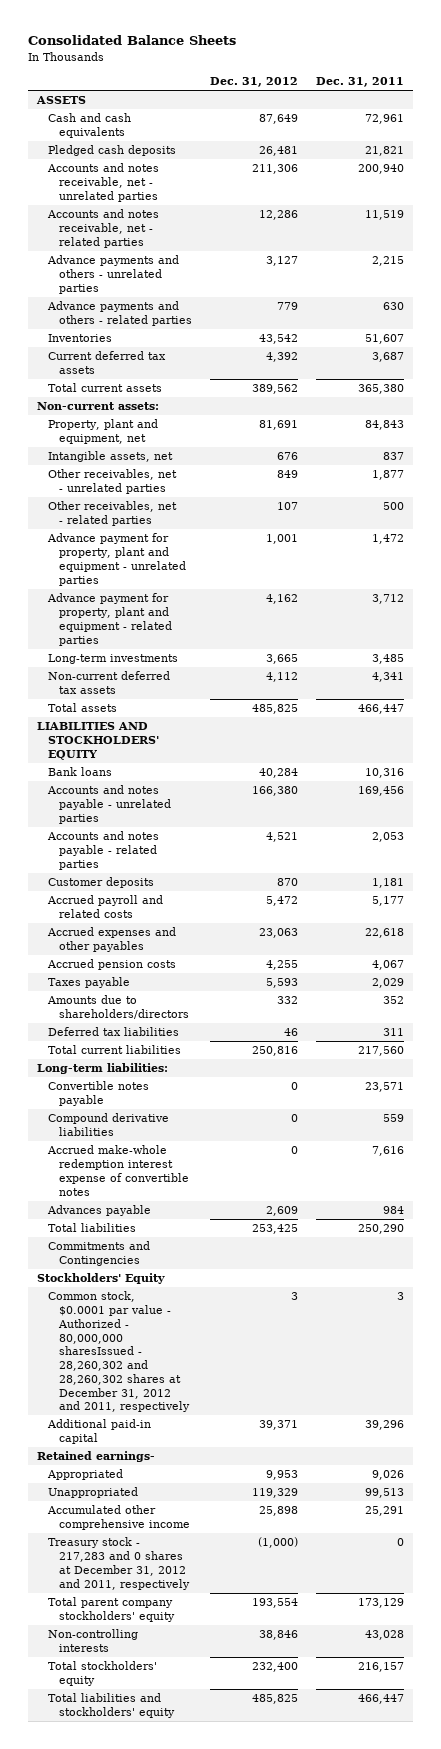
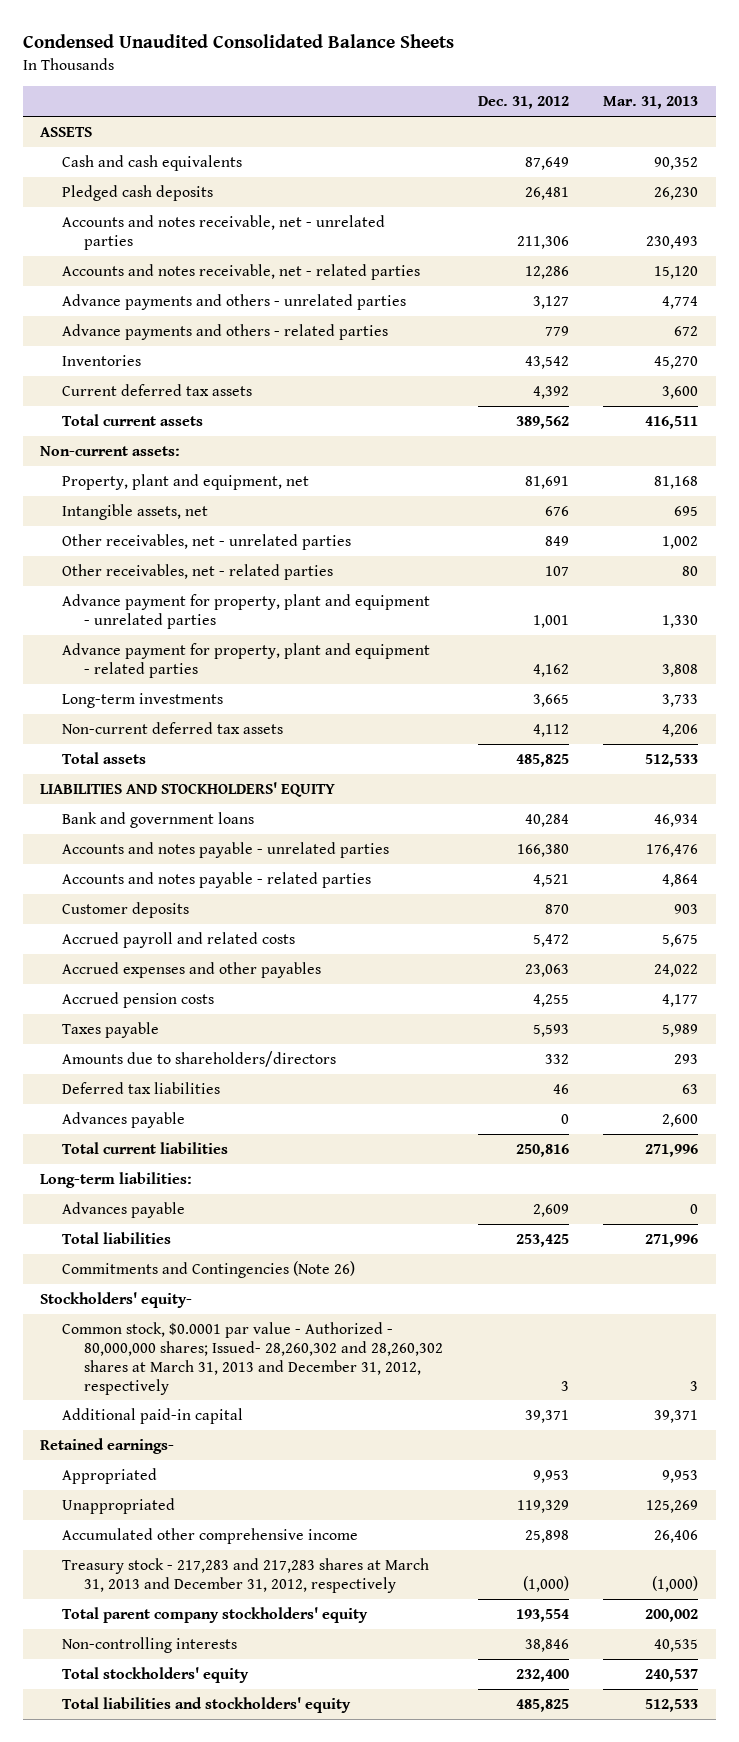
[28,35,237,46] Consolidated Balance Sheets -> [22,34,454,49] Condensed Unaudited Consolidated Balance Sheets
[315,76,404,87] Dec. 31, 2011 -> none
none -> [603,96,699,110] Mar. 31, 2013
[48,767,113,777] Bank loans -> [62,811,255,828] Bank and government loans
none -> [62,1111,186,1128] Advances payable
[48,1081,150,1107] Convertible notes payable -> none
[48,1113,170,1137] Compound derivative liabilities -> none
[47,1145,190,1196] Accrued make-whole redemption interest expense of convertible notes -> none
[48,1241,151,1267] Commitments and Contingencies -> [62,1260,356,1278] Commitments and Contingencies (Note 26)
[36,1273,165,1285] Stockholders' Equity -> [40,1291,193,1308] Stockholders' equity-
[48,1291,191,1413] Common stock, $0.0001 par value - Authorized - 80,000,000 sharesIssued - 28,260,302 and 28,260,302 shares at December 31, 2012 and 2011, respectively -> [62,1321,443,1395] Common stock, $0.0001 par value - Authorized - 80,000,000 shares; Issued- 28,260,302 and 28,260,302 shares at March 31, 2013 and December 31, 2012, respectively
[48,1537,191,1590] Treasury stock - 217,283 and 0 shares at December 31, 2012 and 2011, respectively -> [62,1557,430,1593] Treasury stock - 217,283 and 217,283 shares at March 31, 2013 and December 31, 2012, respectively

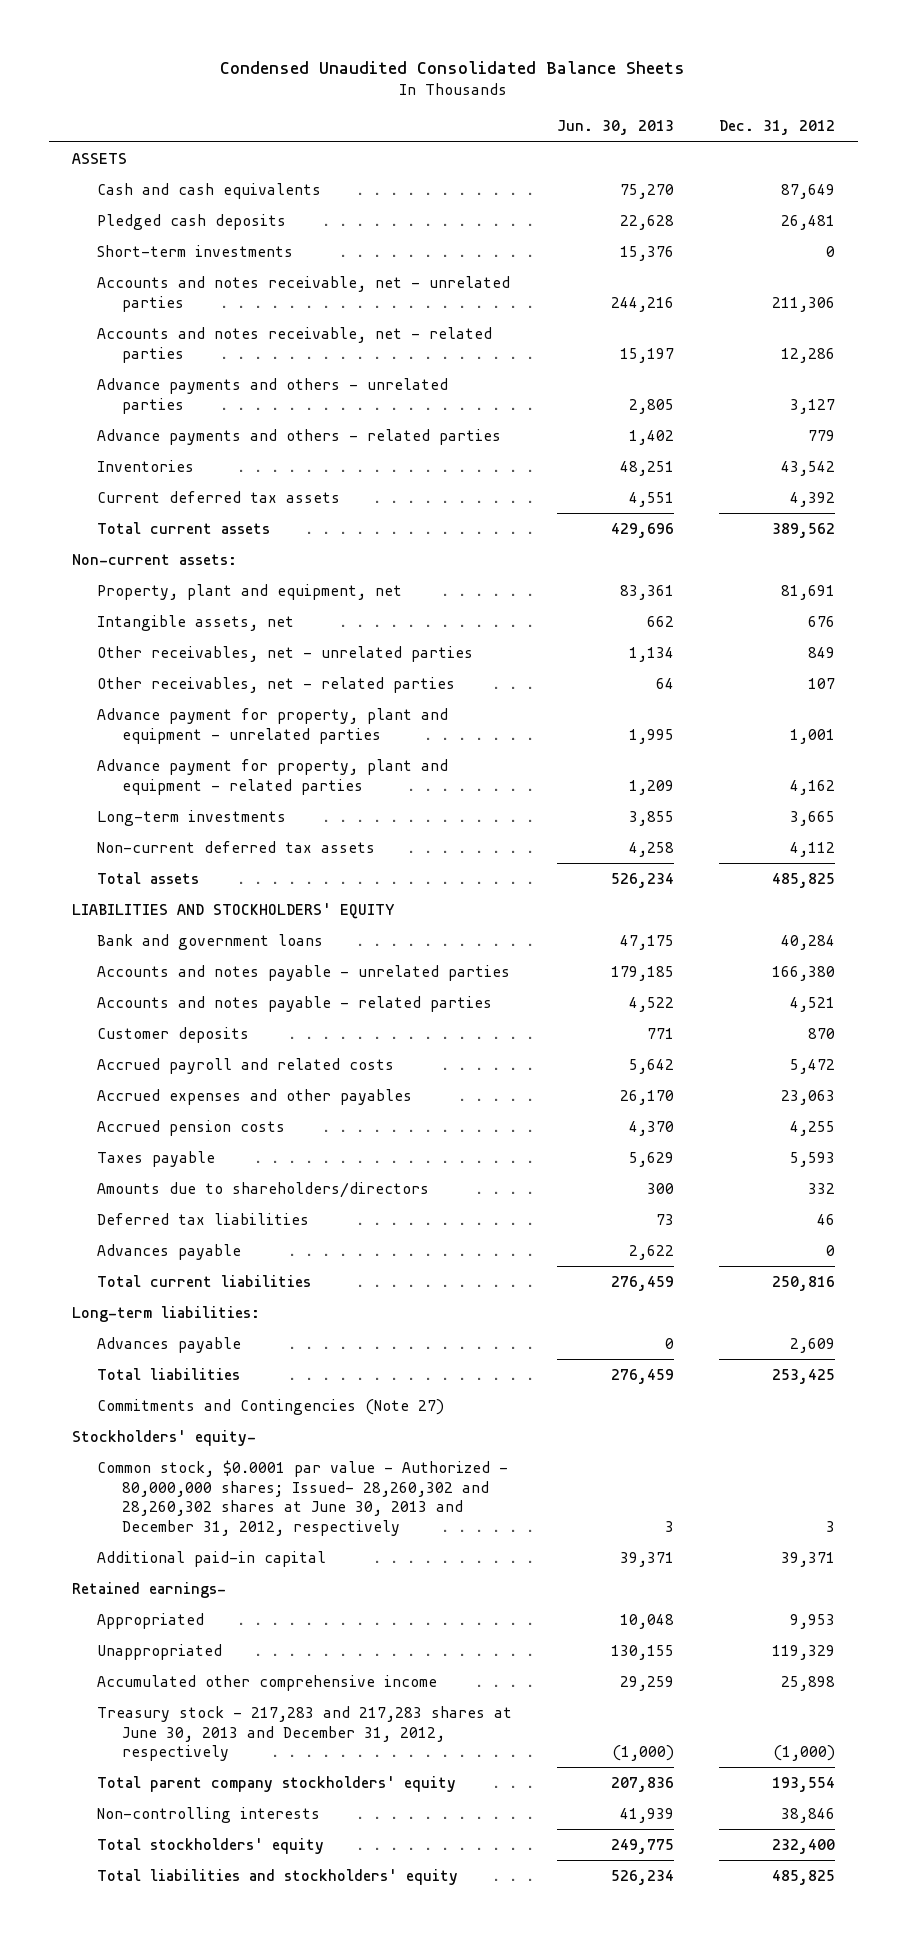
[603,96,699,110] Mar. 31, 2013 -> none
none -> [556,120,674,136] Jun. 30, 2013
none -> [96,244,293,257] Short-term investments
[62,1260,356,1278] Commitments and Contingencies (Note 26) -> [96,1398,444,1415] Commitments and Contingencies (Note 27)
[62,1321,443,1395] Common stock, $0.0001 par value - Authorized - 80,000,000 shares; Issued- 28,260,302 and 28,260,302 shares at March 31, 2013 and December 31, 2012, respectively -> [96,1459,508,1536] Common stock, $0.0001 par value - Authorized - 80,000,000 shares; Issued- 28,260,302 and 28,260,302 shares at June 30, 2013 and December 31, 2012, respectively
[62,1557,430,1593] Treasury stock - 217,283 and 217,283 shares at March 31, 2013 and December 31, 2012, respectively -> [96,1705,512,1762] Treasury stock - 217,283 and 217,283 shares at June 30, 2013 and December 31, 2012, respectively

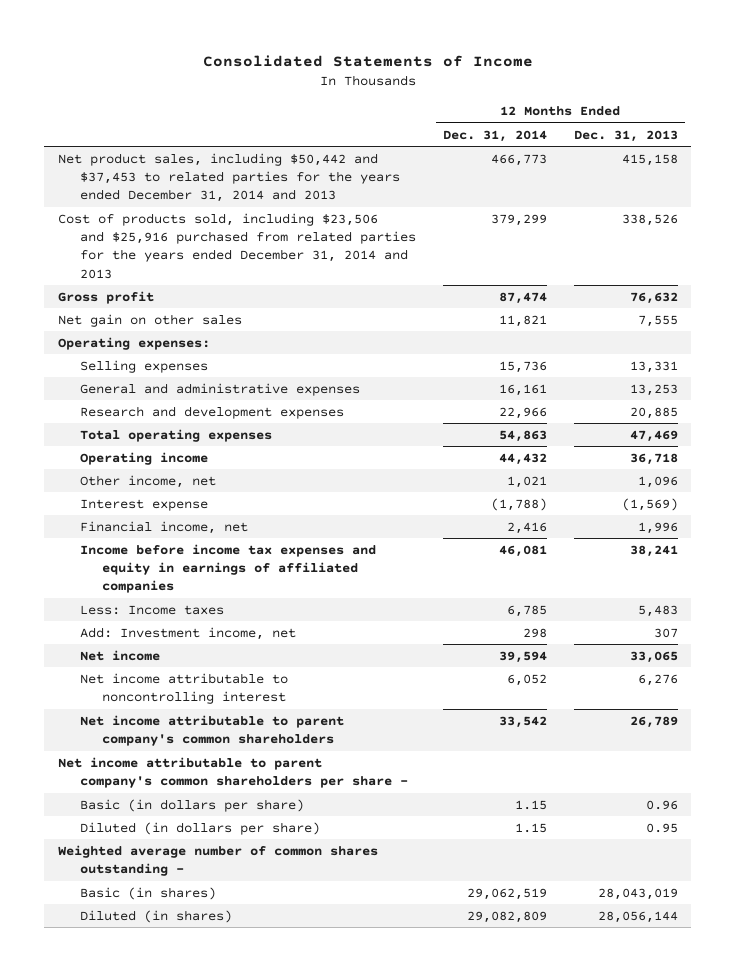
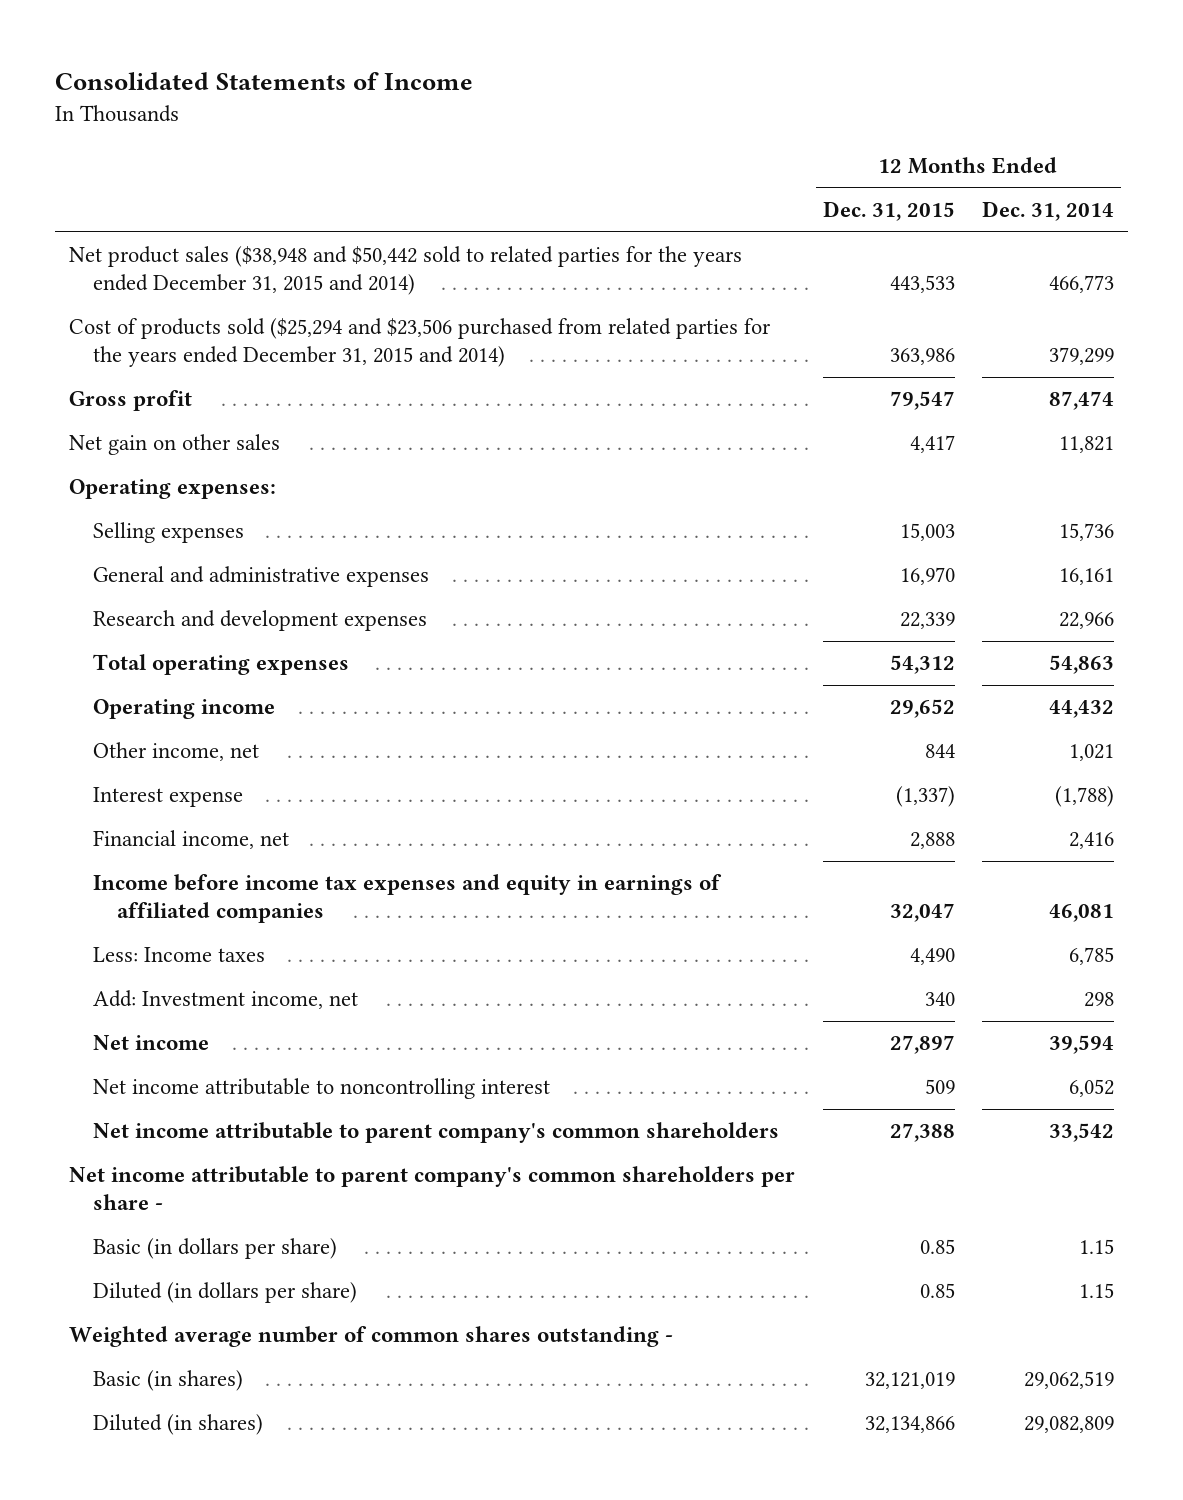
[573,129,678,142] Dec. 31, 2013 -> none
none -> [822,200,955,221] Dec. 31, 2015
[57,152,400,203] Net product sales, including $50,442 and $37,453 to related parties for the years ended December 31, 2014 and 2013 -> [69,246,743,295] Net product sales ($38,948 and $50,442 sold to related parties for the years ended December 31, 2015 and 2014)
[57,212,416,279] Cost of products sold, including $23,506 and $25,916 purchased from related parties for the years ended December 31, 2014 and 2013 -> [69,318,772,367] Cost of products sold ($25,294 and $23,506 purchased from related parties for the years ended December 31, 2015 and 2014)

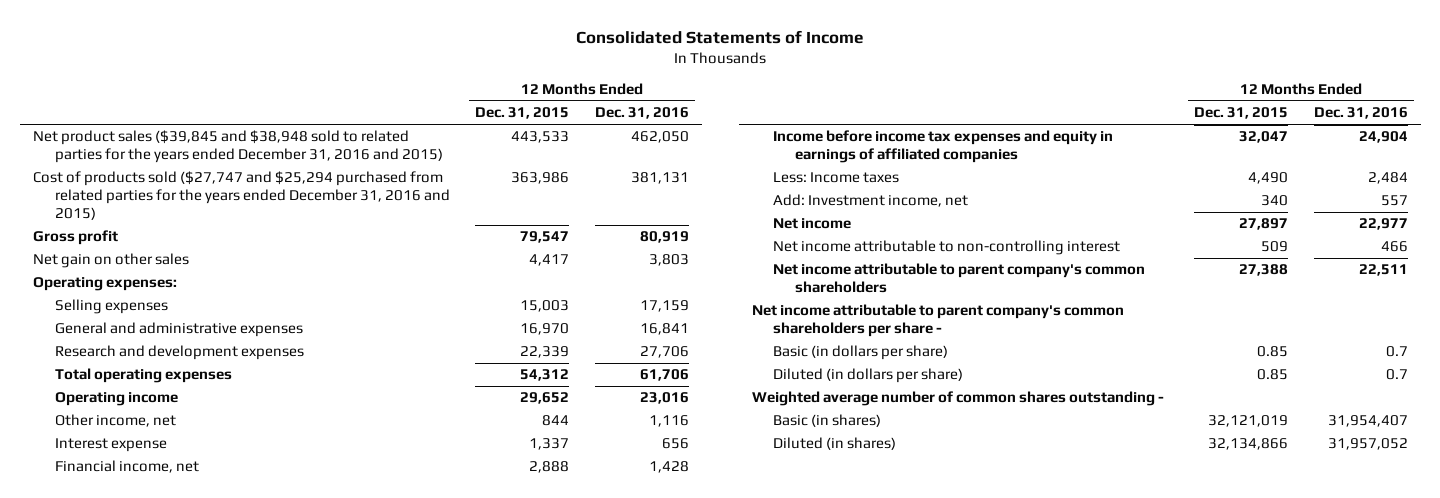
[982,200,1115,221] Dec. 31, 2014 -> none
none -> [594,107,689,120] Dec. 31, 2016
[69,246,743,295] Net product sales ($38,948 and $50,442 sold to related parties for the years ended December 31, 2015 and 2014) -> [32,130,443,164] Net product sales ($39,845 and $38,948 sold to related parties for the years ended December 31, 2016 and 2015)
[69,318,772,367] Cost of products sold ($25,294 and $23,506 purchased from related parties for the years ended December 31, 2015 and 2014) -> [32,171,450,221] Cost of products sold ($27,747 and $25,294 purchased from related parties for the years ended December 31, 2016 and 2015)
[895,786,955,808] (1,337) -> [529,438,570,451] 1,337
[92,1078,550,1100] Net income attributable to noncontrolling interest -> [773,240,1121,256] Net income attributable to non-controlling interest

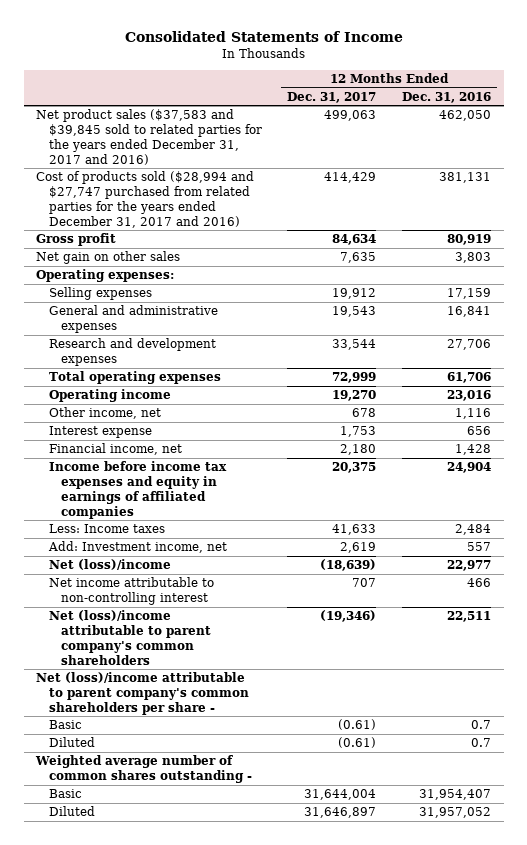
[475,107,570,120] Dec. 31, 2015 -> none
none -> [287,91,377,103] Dec. 31, 2017
[32,130,443,164] Net product sales ($39,845 and $38,948 sold to related parties for the years ended December 31, 2016 and 2015) -> [36,109,262,165] Net product sales ($37,583 and $39,845 sold to related parties for the years ended December 31, 2017 and 2016)
[32,171,450,221] Cost of products sold ($27,747 and $25,294 purchased from related parties for the years ended December 31, 2016 and 2015) -> [36,171,255,228] Cost of products sold ($28,994 and $27,747 purchased from related parties for the years ended December 31, 2017 and 2016)
[773,218,852,230] Net income -> [48,559,171,571] Net (loss)/income
[773,263,1146,294] Net income attributable to parent company's common shareholders -> [48,610,212,665] Net (loss)/income attributable to parent company's common shareholders
[751,304,1124,338] Net income attributable to parent company's common shareholders per share - -> [36,672,249,715] Net (loss)/income attributable to parent company's common shareholders per share -
[773,345,949,361] Basic (in dollars per share) -> [48,720,82,730] Basic
[773,368,964,384] Diluted (in dollars per share) -> [48,737,95,748] Diluted
[773,414,882,428] Basic (in shares) -> [48,789,82,799] Basic
[773,437,897,451] Diluted (in shares) -> [48,806,95,817] Diluted

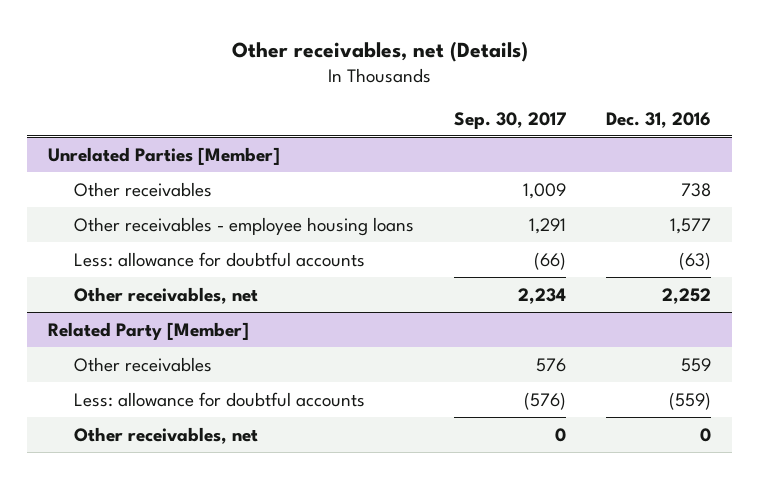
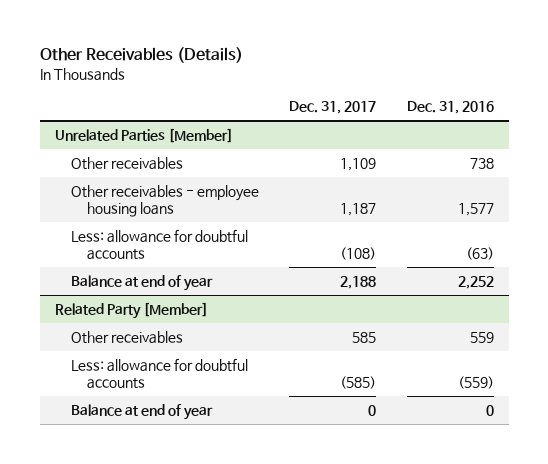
[231,40,528,62] Other receivables, net (Details) -> [39,47,243,64] Other Receivables (Details)
[454,111,567,129] Sep. 30, 2017 -> none
none -> [289,100,377,114] Dec. 31, 2017
[73,286,258,304] Other receivables, net -> [70,274,213,291] Balance at end of year
[73,426,258,444] Other receivables, net -> [70,403,213,420] Balance at end of year

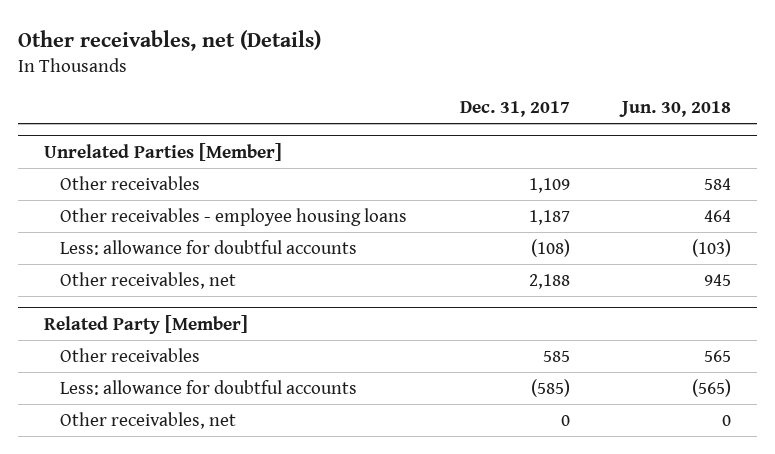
[39,47,243,64] Other Receivables (Details) -> [18,30,322,52] Other receivables, net (Details)
[406,100,494,114] Dec. 31, 2016 -> none
none -> [618,100,731,117] Jun. 30, 2018
[70,274,213,291] Balance at end of year -> [60,271,237,289] Other receivables, net
[70,403,213,420] Balance at end of year -> [60,411,237,429] Other receivables, net

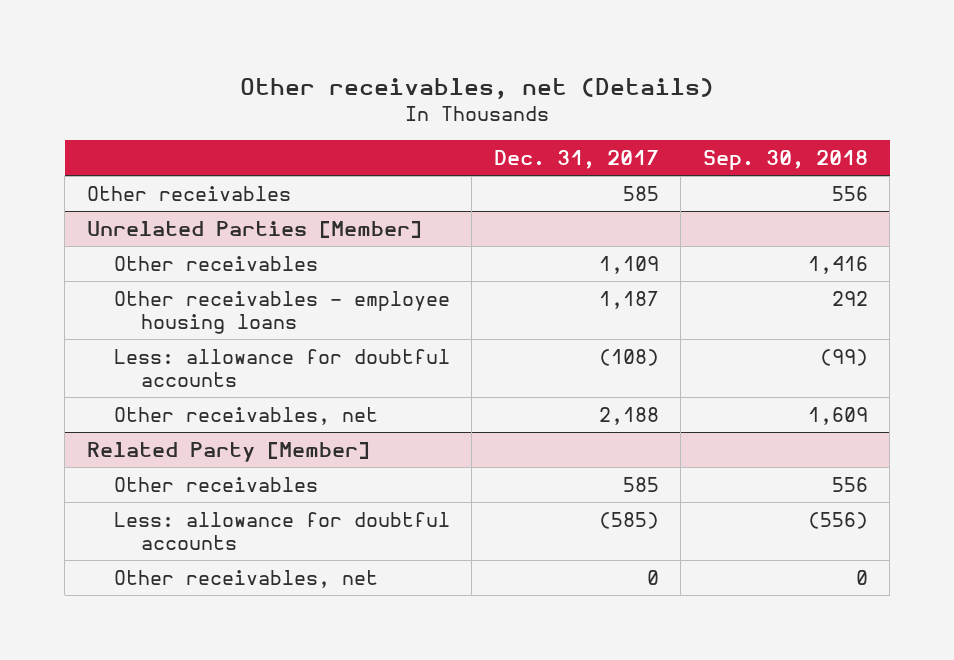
[618,100,731,117] Jun. 30, 2018 -> none
none -> [702,150,868,171] Sep. 30, 2018
none -> [86,186,291,202] Other receivables

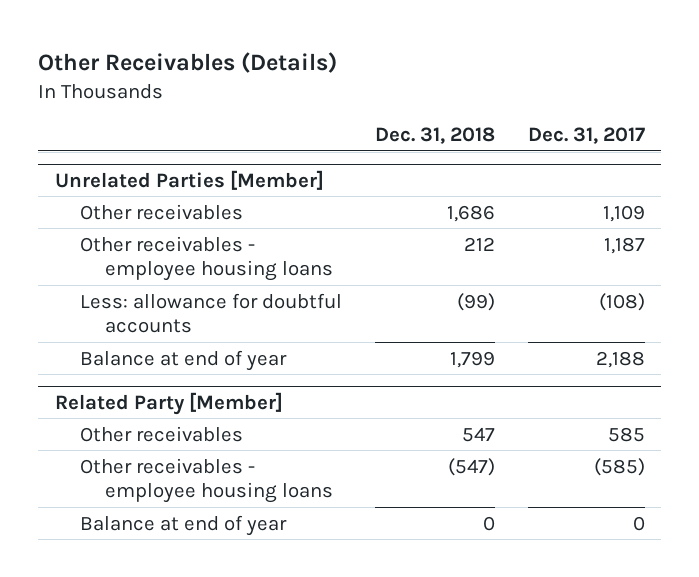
[240,77,715,99] Other receivables, net (Details) -> [38,52,338,74] Other Receivables (Details)
[702,150,868,171] Sep. 30, 2018 -> none
none -> [374,126,495,144] Dec. 31, 2018
[86,186,291,202] Other receivables -> none
[114,407,379,426] Other receivables, net -> [79,349,287,371] Balance at end of year
[114,512,451,550] Less: allowance for doubtful accounts -> [79,457,333,504] Other receivables - employee housing loans
[114,570,379,589] Other receivables, net -> [79,514,287,536] Balance at end of year

